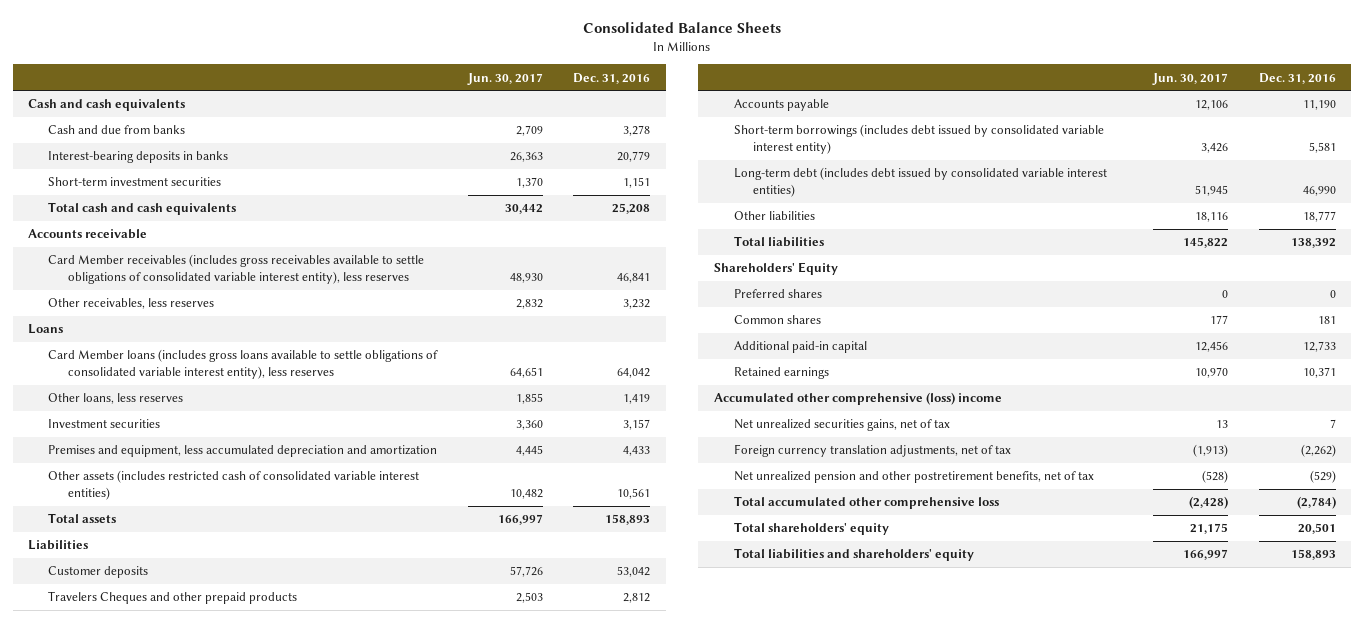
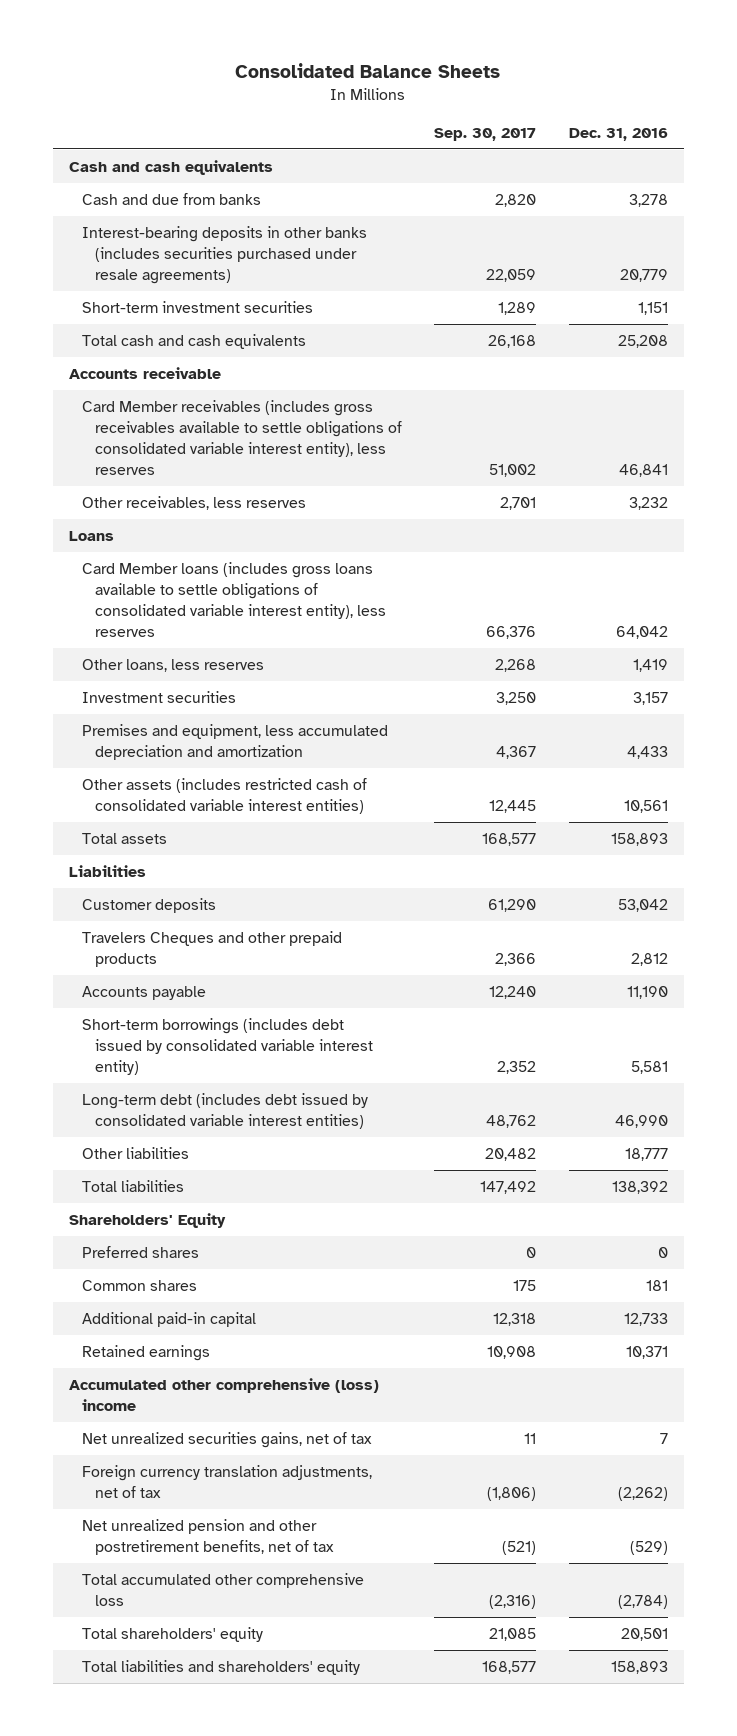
[466,72,543,85] Jun. 30, 2017 -> none
none -> [434,127,537,141] Sep. 30, 2017
[47,151,228,164] Interest-bearing deposits in banks -> [81,226,367,284] Interest-bearing deposits in other banks (includes securities purchased under resale agreements)

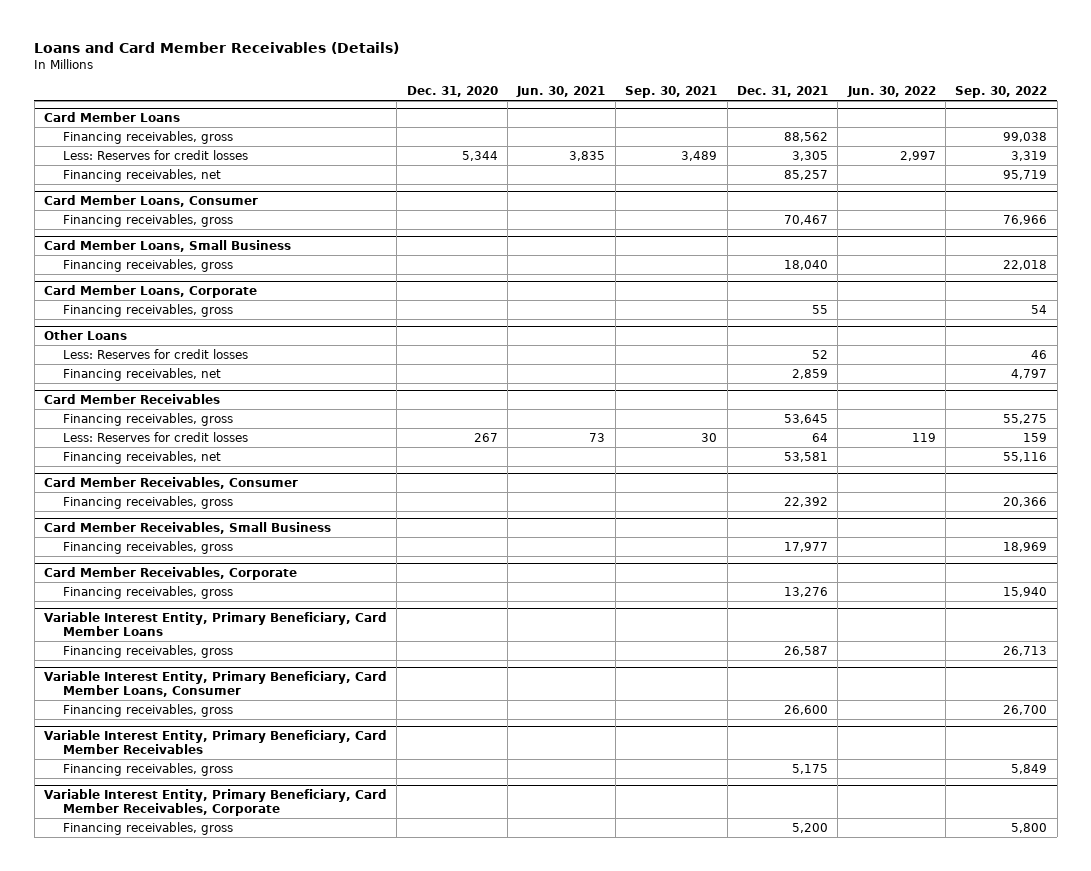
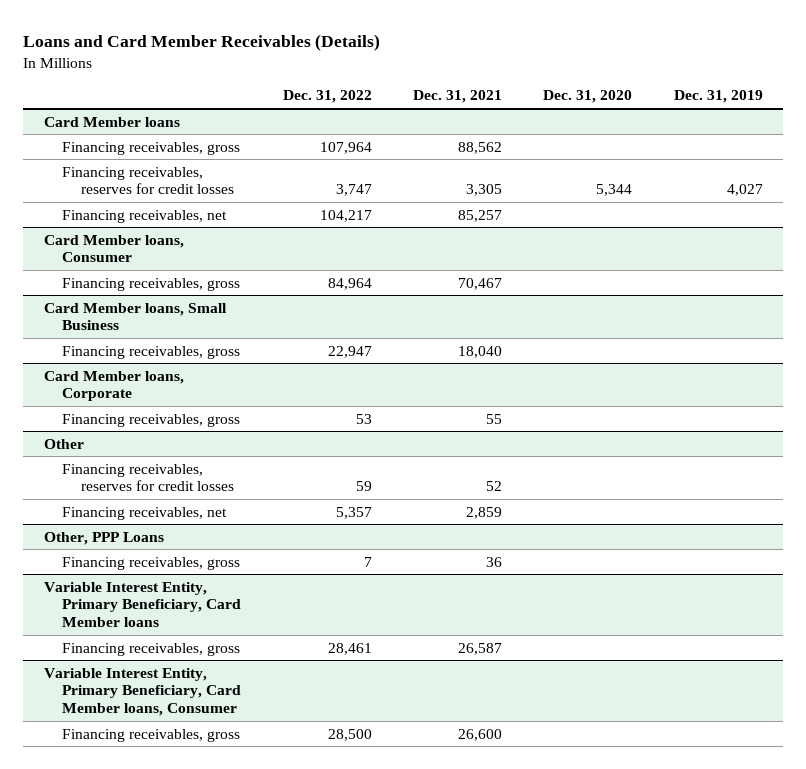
[516,86,606,98] Jun. 30, 2021 -> none
[625,86,718,99] Sep. 30, 2021 -> none
[846,86,936,98] Jun. 30, 2022 -> none
[955,86,1048,99] Sep. 30, 2022 -> none
none -> [282,90,372,104] Dec. 31, 2022
none -> [673,90,763,104] Dec. 31, 2019
[43,112,180,123] Card Member Loans -> [43,116,180,127] Card Member loans
[63,149,249,160] Less: Reserves for credit losses -> [62,166,235,195] Financing receivables, reserves for credit losses
[43,195,258,208] Card Member Loans, Consumer -> [43,234,184,263] Card Member loans, Consumer
[43,240,291,253] Card Member Loans, Small Business -> [43,302,227,331] Card Member loans, Small Business
[43,285,257,299] Card Member Loans, Corporate -> [43,370,184,402] Card Member loans, Corporate
[43,330,127,341] Other Loans -> [43,438,84,449] Other
[63,348,249,359] Less: Reserves for credit losses -> [62,463,235,492] Financing receivables, reserves for credit losses
[43,394,220,405] Card Member Receivables -> none
[63,431,249,442] Less: Reserves for credit losses -> none
[63,450,222,464] Financing receivables, net -> none
[43,477,298,490] Card Member Receivables, Consumer -> none
[63,495,234,509] Financing receivables, gross -> none
[43,522,331,535] Card Member Receivables, Small Business -> none
[63,540,234,554] Financing receivables, gross -> none
[43,567,297,581] Card Member Receivables, Corporate -> none
[63,585,234,599] Financing receivables, gross -> none
none -> [43,531,164,545] Other, PPP Loans
[783,413,828,424] 53,645 -> [485,556,502,567] 36
[43,612,387,637] Variable Interest Entity, Primary Beneficiary, Card Member Loans -> [43,581,242,628] Variable Interest Entity, Primary Beneficiary, Card Member loans
[43,671,387,698] Variable Interest Entity, Primary Beneficiary, Card Member Loans, Consumer -> [43,667,242,717] Variable Interest Entity, Primary Beneficiary, Card Member loans, Consumer
[43,730,387,755] Variable Interest Entity, Primary Beneficiary, Card Member Receivables -> none
[63,762,234,776] Financing receivables, gross -> none
[43,789,387,817] Variable Interest Entity, Primary Beneficiary, Card Member Receivables, Corporate -> none
[63,821,234,835] Financing receivables, gross -> none

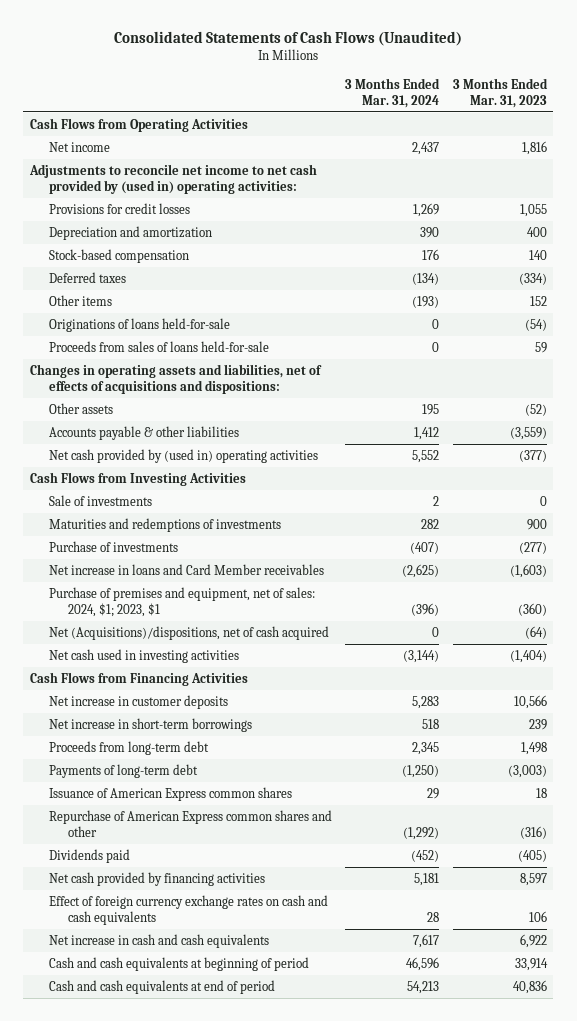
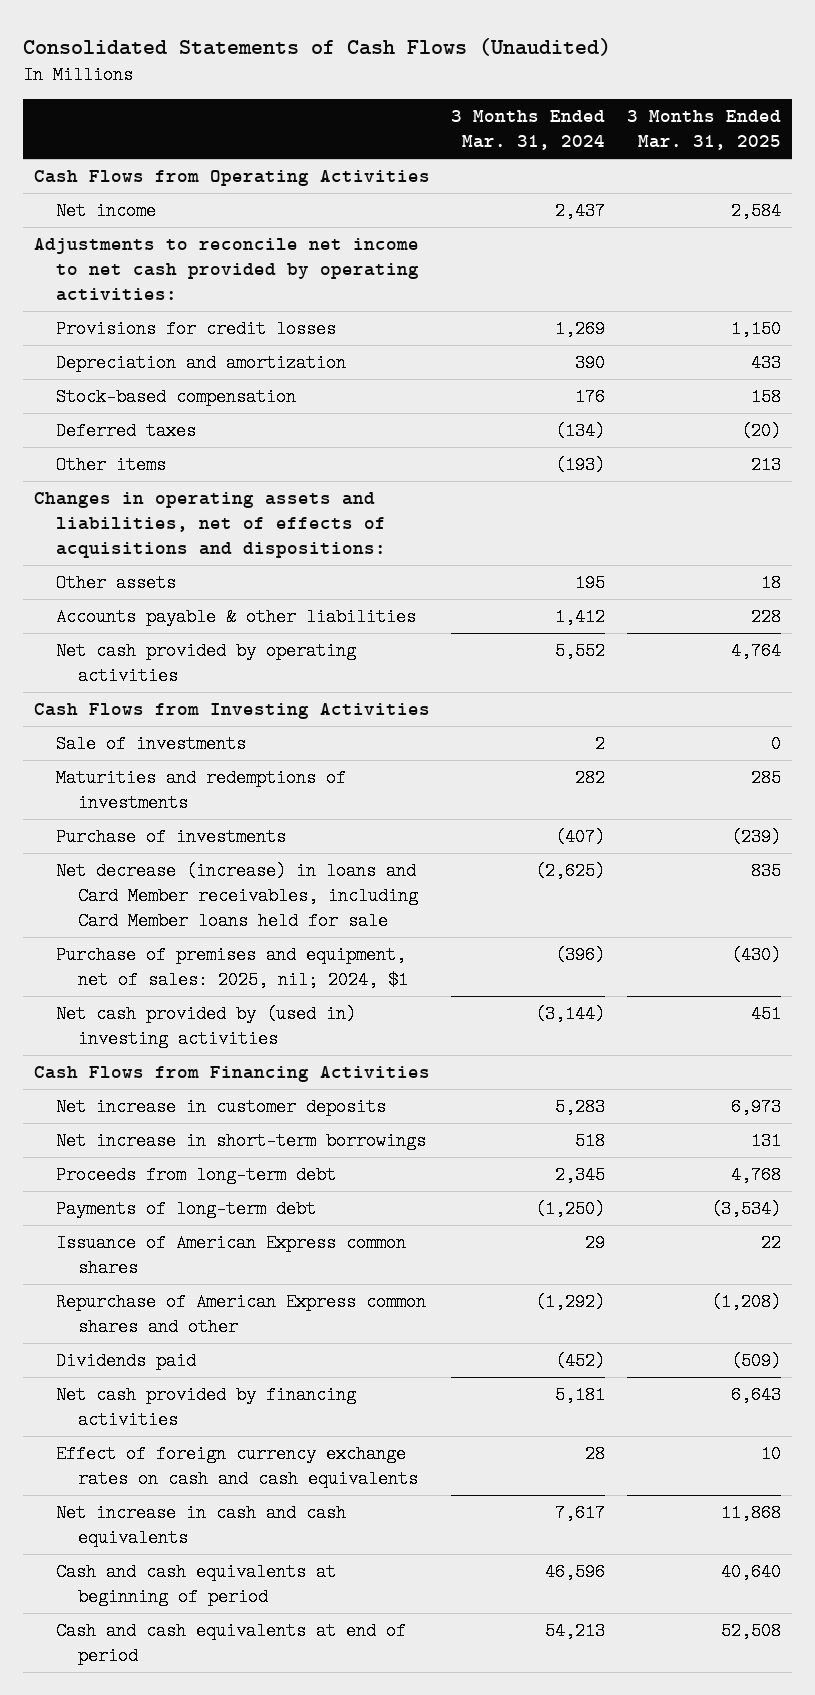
[452,77,548,108] 3 Months Ended Mar. 31, 2023 -> none
none -> [626,110,781,151] 3 Months Ended Mar. 31, 2025
[28,163,317,194] Adjustments to reconcile net income to net cash provided by (used in) operating activities: -> [33,237,419,301] Adjustments to reconcile net income to net cash provided by operating activities:
[49,317,231,332] Originations of loans held-for-sale -> none
[49,340,270,352] Proceeds from sales of loans held-for-sale -> none
[49,448,319,463] Net cash provided by (used in) operating activities -> [55,641,356,685] Net cash provided by operating activities
[49,625,330,640] Net (Acquisitions)/dispositions, net of cash acquired -> none
[49,563,325,575] Net increase in loans and Card Member receivables -> [55,861,418,930] Net decrease (increase) in loans and Card Member receivables, including Card Member loans held for sale
[49,586,316,617] Purchase of premises and equipment, net of sales: 2024, $1; 2023, $1 -> [55,945,408,989] Purchase of premises and equipment, net of sales: 2025, nil; 2024, $1
[49,648,240,663] Net cash used in investing activities -> [55,1004,356,1048] Net cash provided by (used in) investing activities

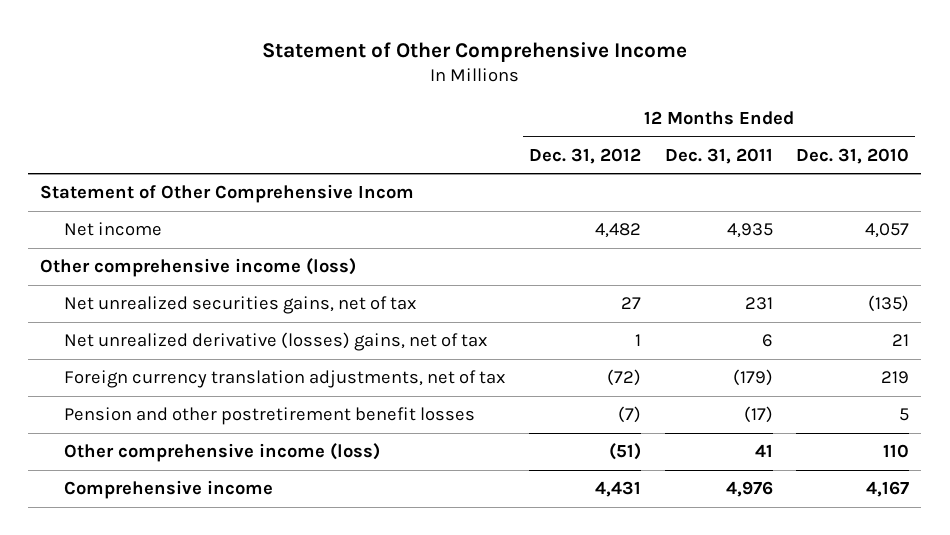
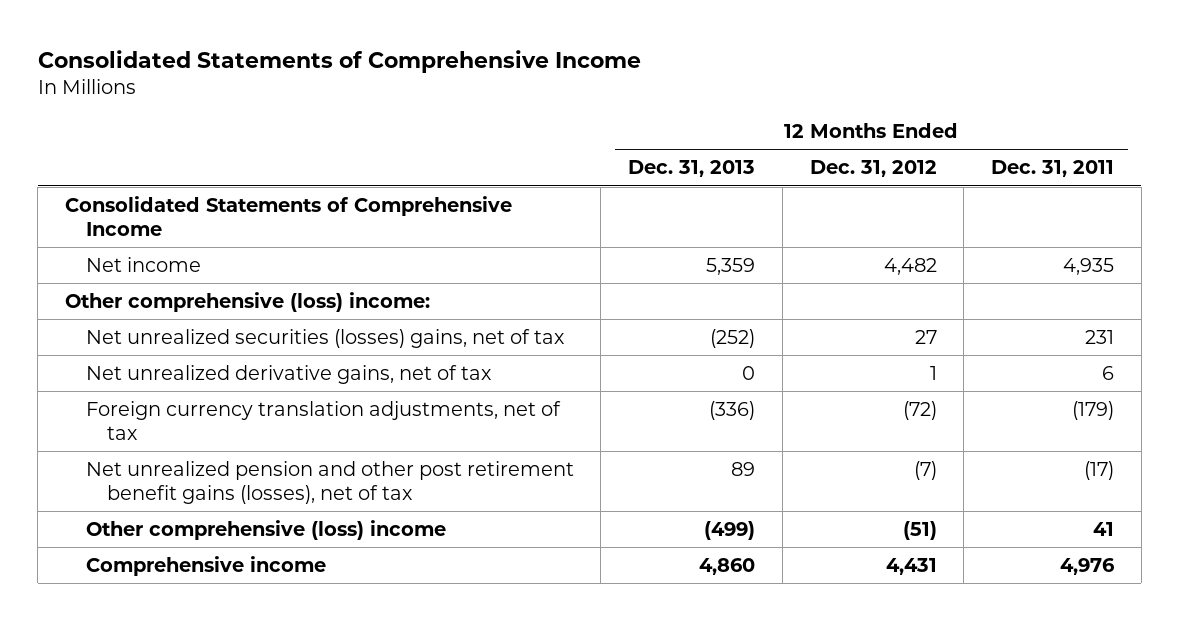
[261,41,687,62] Statement of Other Comprehensive Income -> [37,49,641,73] Consolidated Statements of Comprehensive Income
[796,147,910,164] Dec. 31, 2010 -> none
none -> [628,160,756,178] Dec. 31, 2013
[40,184,415,204] Statement of Other Comprehensive Incom -> [64,195,512,237] Consolidated Statements of Comprehensive Income
[40,258,357,278] Other comprehensive income (loss) -> [64,291,430,312] Other comprehensive (loss) income:
[63,296,416,315] Net unrealized securities gains, net of tax -> [85,328,565,348] Net unrealized securities (losses) gains, net of tax
[63,332,487,352] Net unrealized derivative (losses) gains, net of tax -> [85,364,492,384] Net unrealized derivative gains, net of tax
[63,407,475,426] Pension and other postretirement benefit losses -> [85,460,574,505] Net unrealized pension and other post retirement benefit gains (losses), net of tax
[63,443,380,463] Other comprehensive income (loss) -> [85,519,446,540] Other comprehensive (loss) income

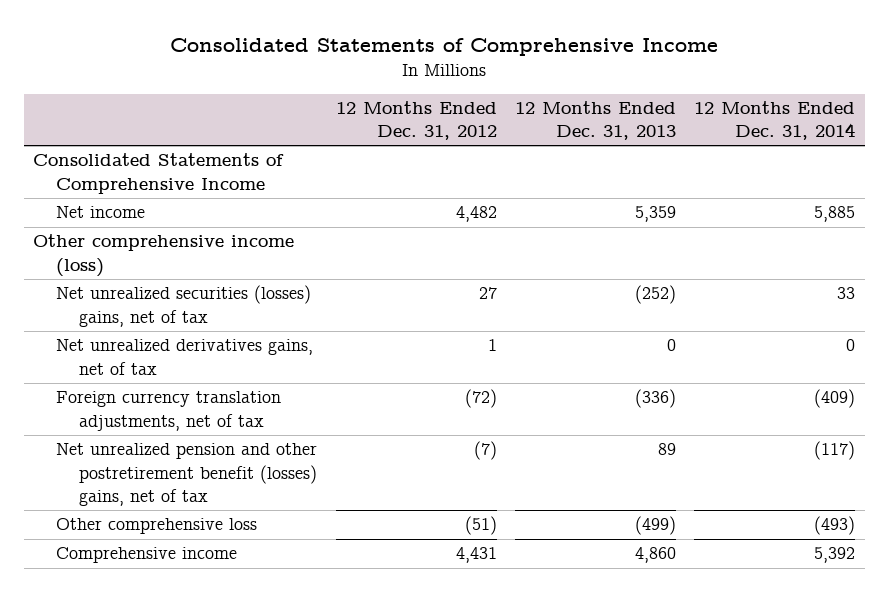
[990,160,1114,178] Dec. 31, 2011 -> none
none -> [694,101,856,141] 12 Months Ended Dec. 31, 2014
[64,291,430,312] Other comprehensive (loss) income: -> [33,234,295,277] Other comprehensive income (loss)
[85,364,492,384] Net unrealized derivative gains, net of tax -> [56,339,314,375] Net unrealized derivatives gains, net of tax
[85,460,574,505] Net unrealized pension and other post retirement benefit gains (losses), net of tax -> [56,443,318,506] Net unrealized pension and other postretirement benefit (losses) gains, net of tax
[85,519,446,540] Other comprehensive (loss) income -> [56,518,258,535] Other comprehensive loss

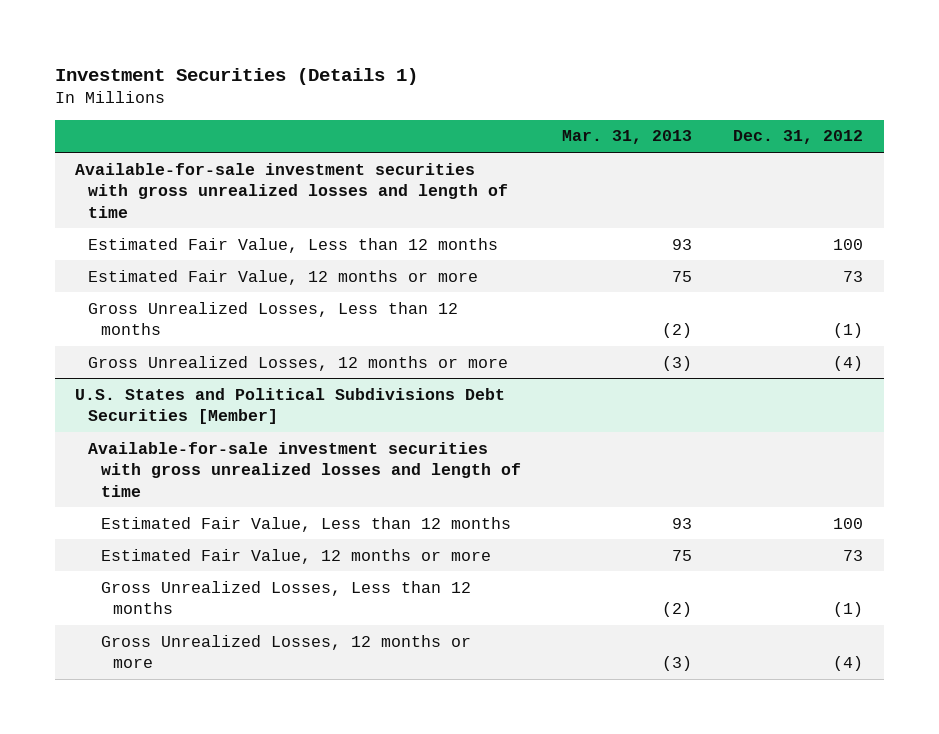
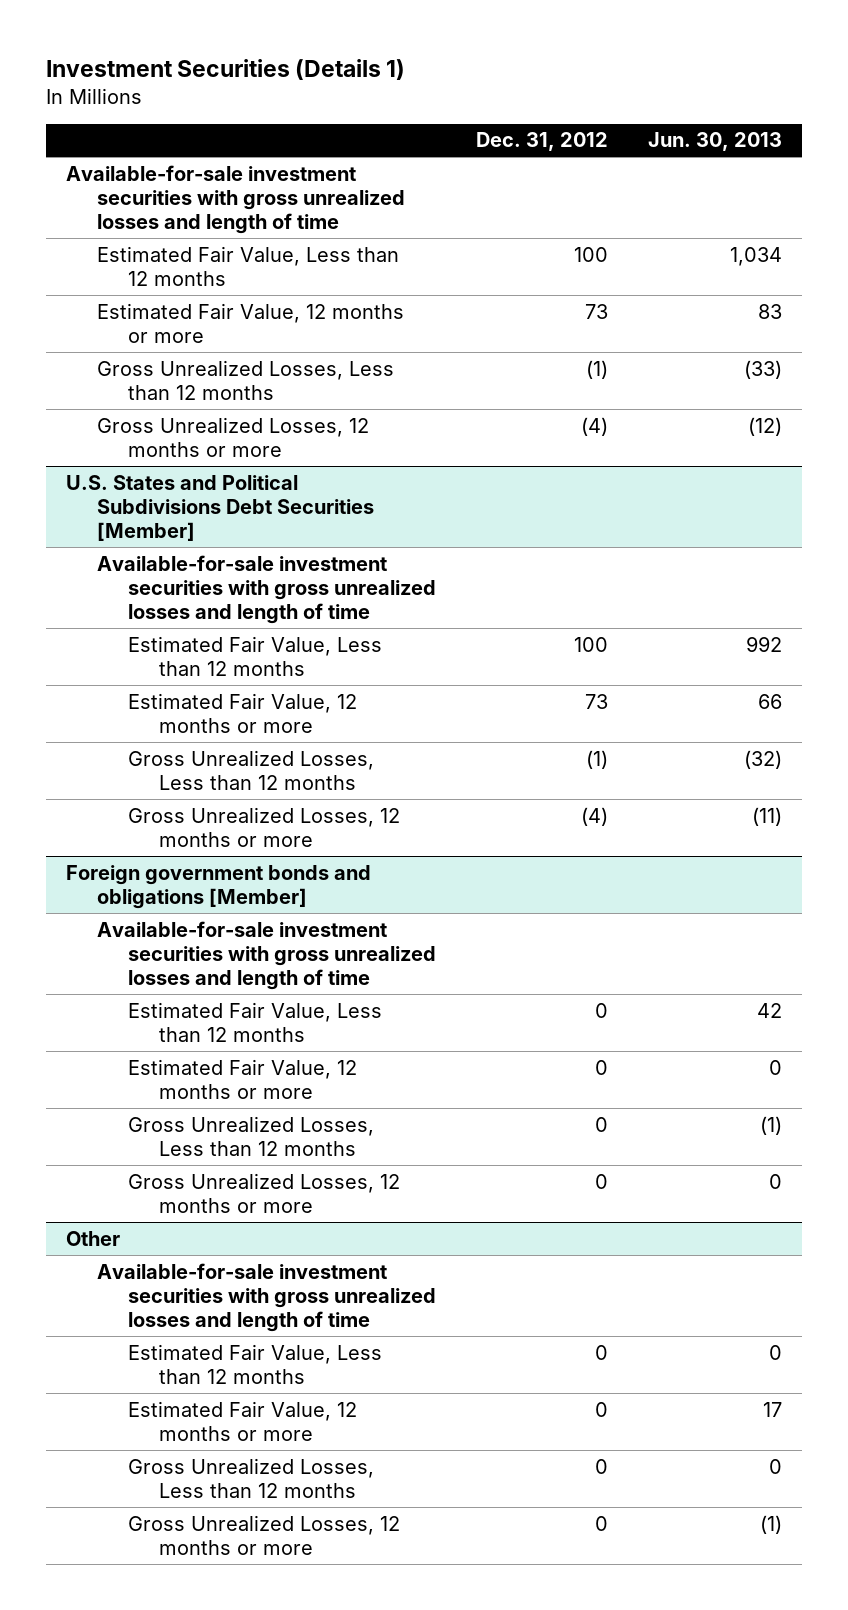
[562,130,693,145] Mar. 31, 2013 -> none
none -> [647,132,782,152] Jun. 30, 2013
none -> [66,864,372,909] Foreign government bonds and obligations [Member]
none -> [97,920,436,991] Available-for-sale investment securities with gross unrealized losses and length of time
none -> [127,1001,382,1042] Estimated Fair Value, Less than 12 months
none -> [127,1058,357,1099] Estimated Fair Value, 12 months or more
none -> [127,1115,374,1156] Gross Unrealized Losses, Less than 12 months
none -> [127,1172,400,1213] Gross Unrealized Losses, 12 months or more
none -> [66,1230,121,1246] Other
none -> [97,1262,436,1333] Available-for-sale investment securities with gross unrealized losses and length of time
none -> [127,1343,382,1384] Estimated Fair Value, Less than 12 months
none -> [127,1400,357,1441] Estimated Fair Value, 12 months or more
none -> [127,1457,374,1498] Gross Unrealized Losses, Less than 12 months
none -> [127,1514,400,1555] Gross Unrealized Losses, 12 months or more

